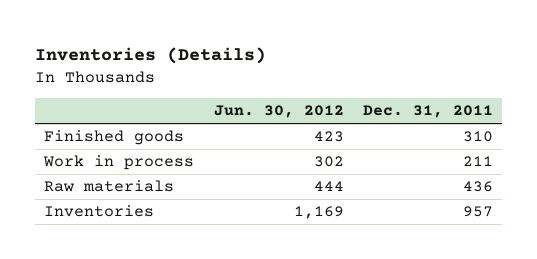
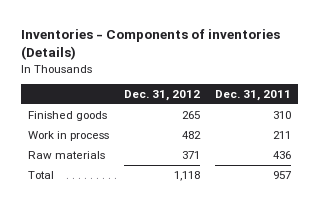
[34,47,266,65] Inventories (Details) -> [21,29,281,60] Inventories - Components of inventories (Details)
[213,105,344,119] Jun. 30, 2012 -> none
none -> [124,90,201,102] Dec. 31, 2012
[44,205,155,218] Inventories -> [28,171,55,180] Total

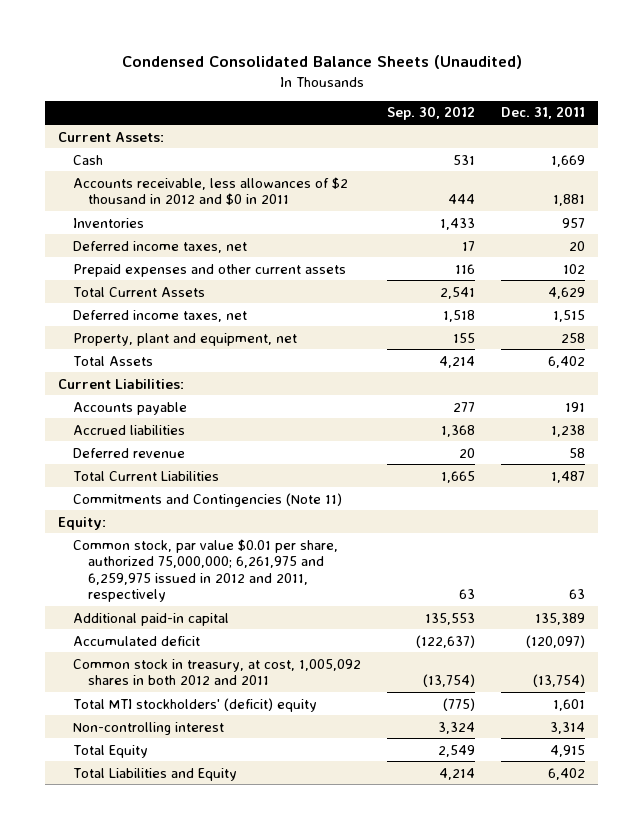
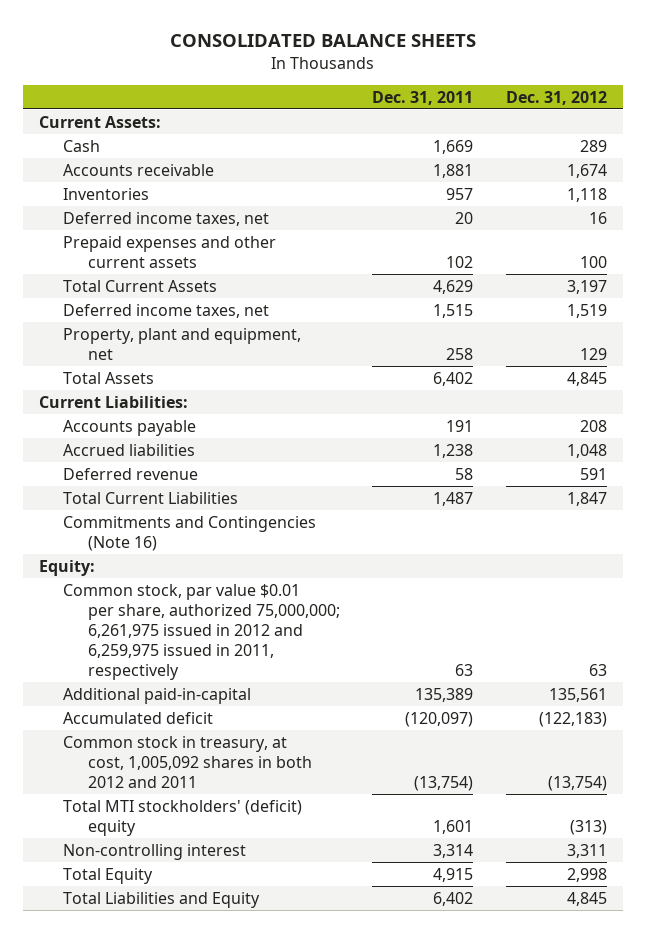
[121,55,522,70] Condensed Consolidated Balance Sheets (Unaudited) -> [169,34,476,48] CONSOLIDATED BALANCE SHEETS
[387,106,476,121] Sep. 30, 2012 -> none
none -> [505,90,607,105] Dec. 31, 2012
[72,176,348,206] Accounts receivable, less allowances of $2 thousand in 2012 and $0 in 2011 -> [63,163,215,176] Accounts receivable
[72,492,342,507] Commitments and Contingencies (Note 11) -> [63,515,317,551] Commitments and Contingencies (Note 16)
[72,538,338,603] Common stock, par value $0.01 per share, authorized 75,000,000; 6,261,975 and 6,259,975 issued in 2012 and 2011, respectively -> [63,583,340,681] Common stock, par value $0.01 per share, authorized 75,000,000; 6,261,975 issued in 2012 and 6,259,975 issued in 2011, respectively
[72,612,229,626] Additional paid-in capital -> [63,687,252,704] Additional paid-in-capital

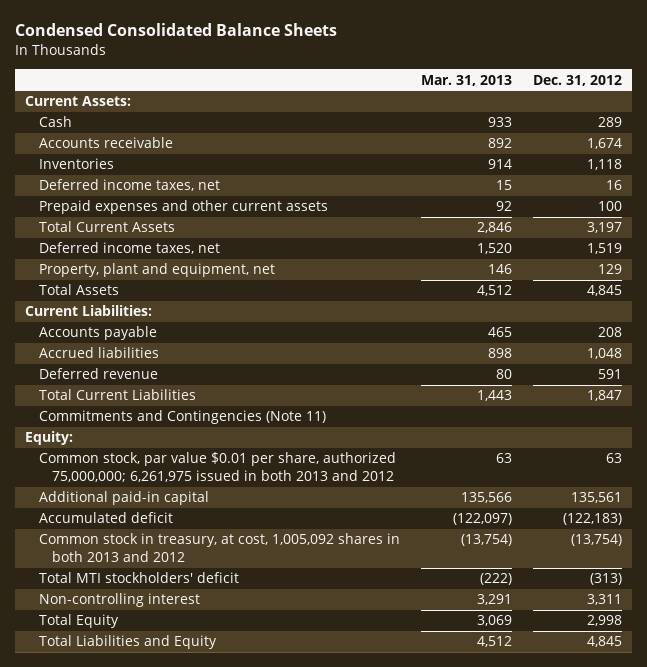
[169,34,476,48] CONSOLIDATED BALANCE SHEETS -> [14,23,337,37] Condensed Consolidated Balance Sheets
[372,90,474,105] Dec. 31, 2011 -> none
none -> [420,74,512,86] Mar. 31, 2013
[63,515,317,551] Commitments and Contingencies (Note 16) -> [38,410,326,425] Commitments and Contingencies (Note 11)
[63,583,340,681] Common stock, par value $0.01 per share, authorized 75,000,000; 6,261,975 issued in 2012 and 6,259,975 issued in 2011, respectively -> [38,452,396,483] Common stock, par value $0.01 per share, authorized 75,000,000; 6,261,975 issued in both 2013 and 2012
[63,687,252,704] Additional paid-in-capital -> [38,491,209,506] Additional paid-in capital
[63,735,312,788] Common stock in treasury, at cost, 1,005,092 shares in both 2012 and 2011 -> [38,533,400,563] Common stock in treasury, at cost, 1,005,092 shares in both 2013 and 2012
[63,799,303,836] Total MTI stockholders' (deficit) equity -> [38,572,239,584] Total MTI stockholders' deficit

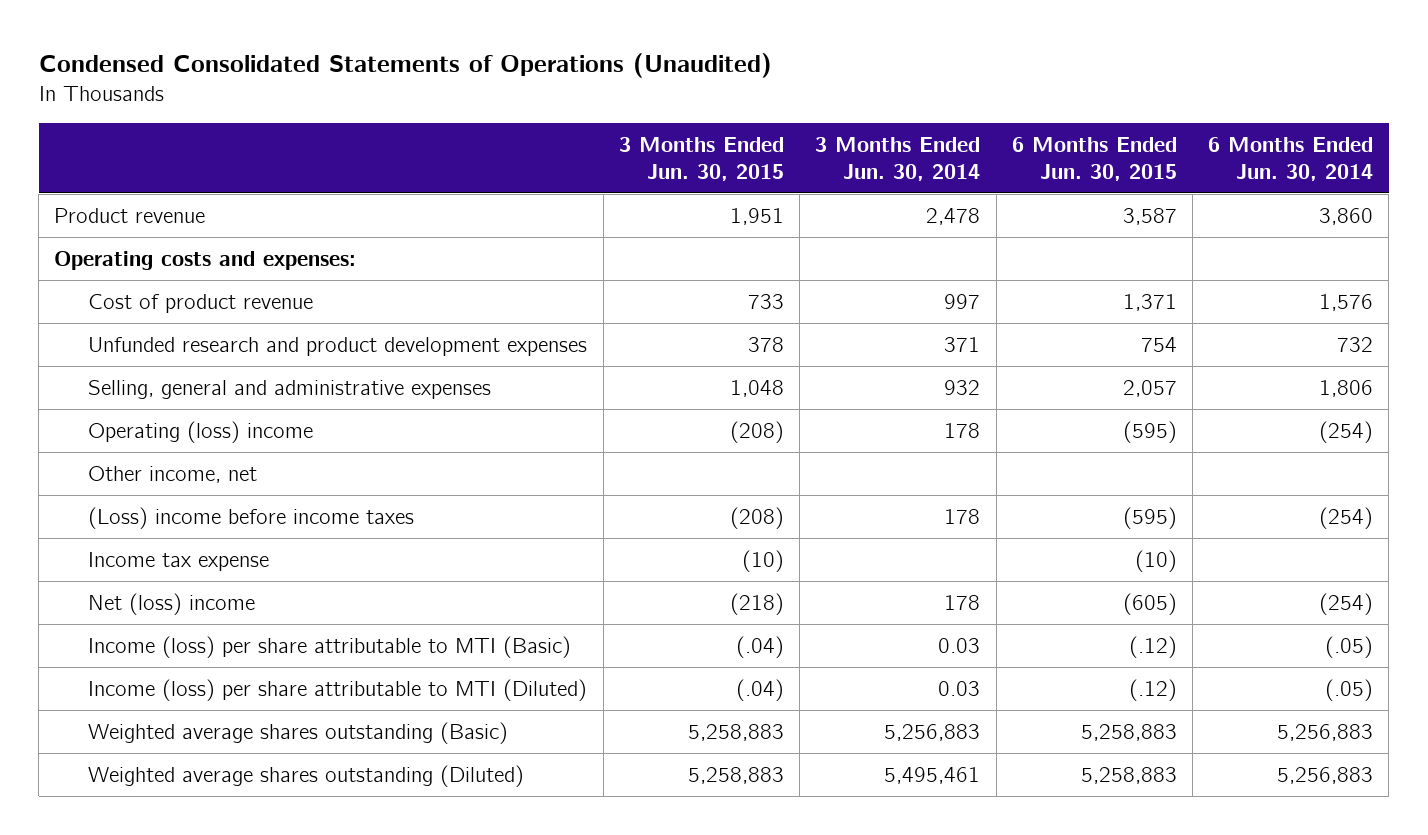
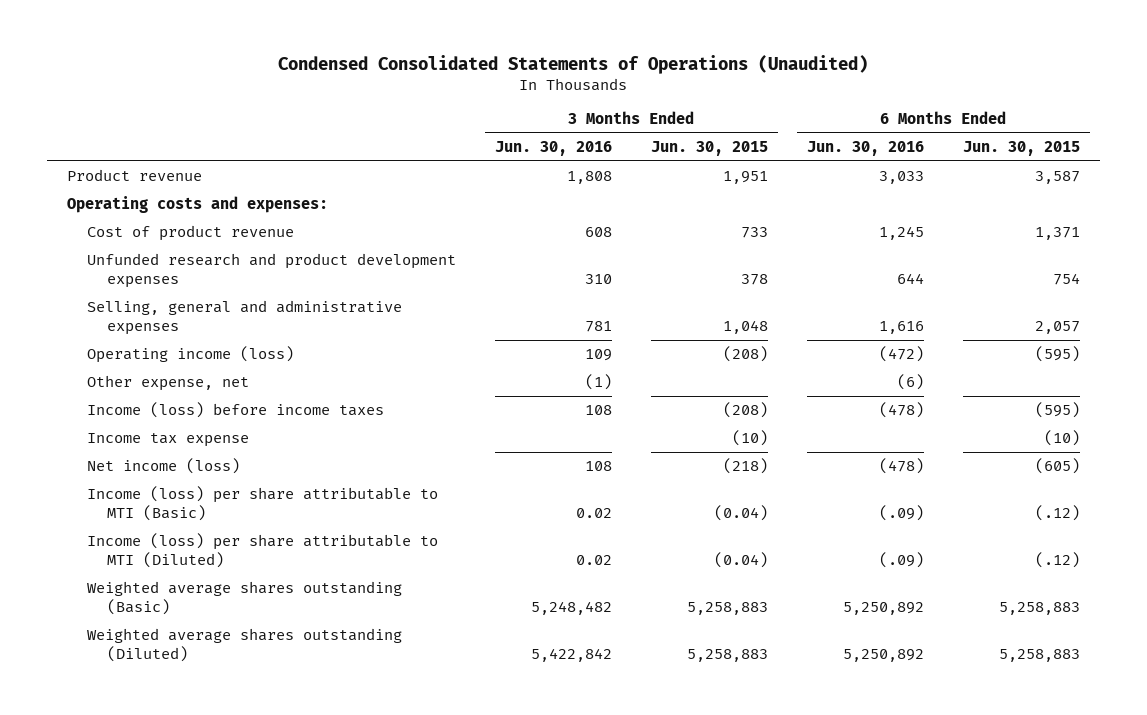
[815,136,981,181] 3 Months Ended Jun. 30, 2014 -> none
[1208,136,1374,181] 6 Months Ended Jun. 30, 2014 -> none
none -> [494,141,612,157] Jun. 30, 2016
none -> [806,141,924,157] Jun. 30, 2016
[88,420,314,443] Operating (loss) income -> [86,346,294,364] Operating income (loss)
[88,465,258,483] Other income, net -> [86,375,249,392] Other expense, net
[88,506,415,529] (Loss) income before income taxes -> [86,402,384,419] Income (loss) before income taxes
[88,592,256,615] Net (loss) income -> [86,458,240,475] Net income (loss)
[735,635,784,658] (.04) -> [713,504,768,521] (0.04)
[735,678,784,701] (.04) -> [713,551,768,568] (0.04)

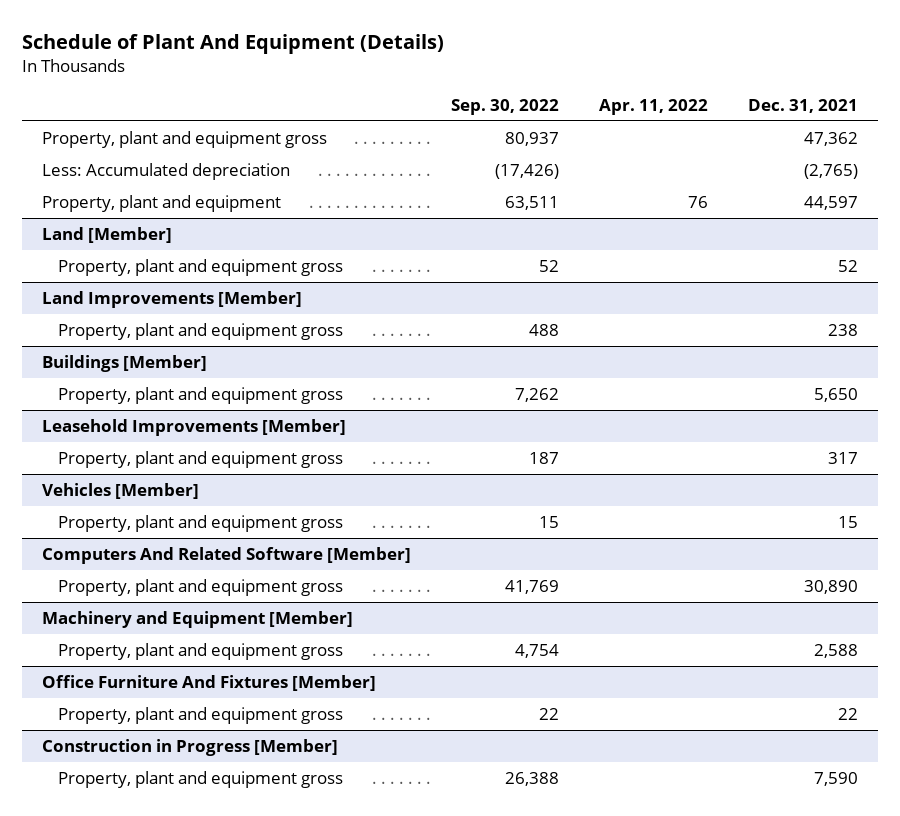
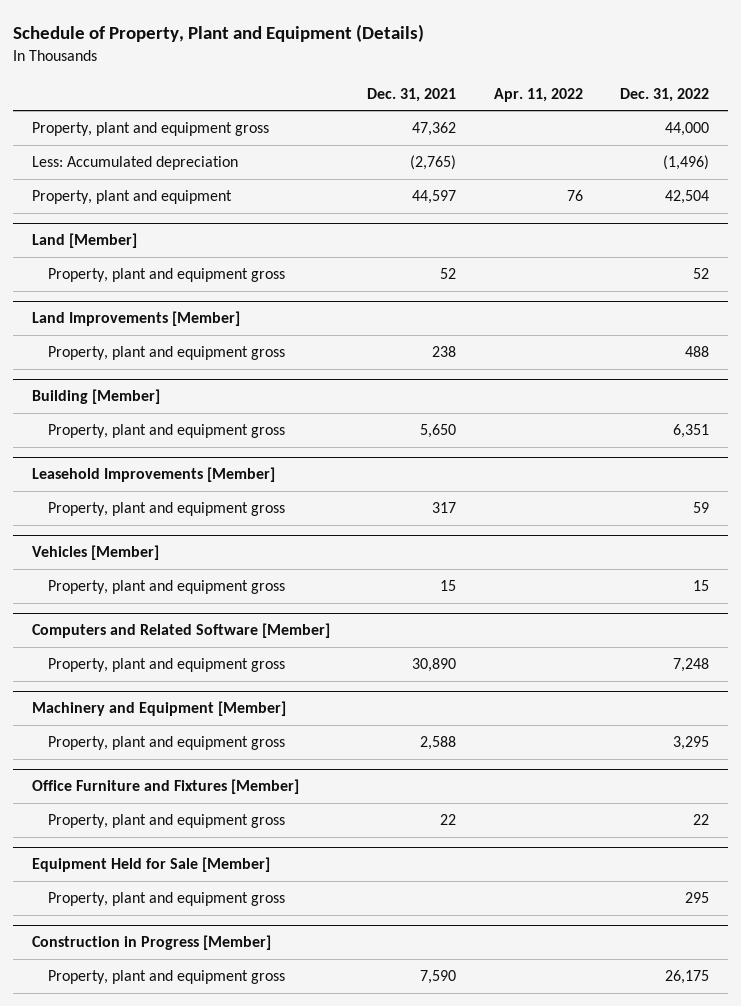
[21,33,444,54] Schedule of Plant And Equipment (Details) -> [13,23,425,42] Schedule of Property, Plant and Equipment (Details)
[450,98,559,115] Sep. 30, 2022 -> none
none -> [620,87,710,102] Dec. 31, 2022
[41,355,207,373] Buildings [Member] -> [32,389,161,405] Building [Member]
[41,547,411,565] Computers And Related Software [Member] -> [32,623,331,639] Computers and Related Software [Member]
[41,675,376,692] Office Furniture And Fixtures [Member] -> [32,779,300,795] Office Furniture and Fixtures [Member]
none -> [32,857,271,873] Equipment Held for Sale [Member]
none -> [47,892,285,907] Property, plant and equipment gross

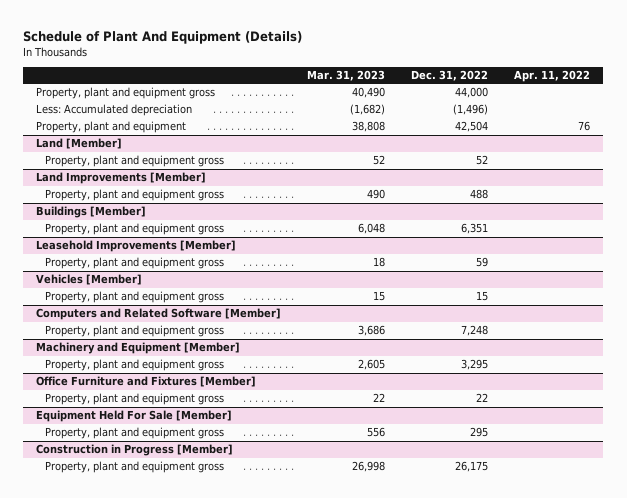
[13,23,425,42] Schedule of Property, Plant and Equipment (Details) -> [23,30,303,44] Schedule of Plant And Equipment (Details)
[367,87,457,102] Dec. 31, 2021 -> none
none -> [307,70,386,82] Mar. 31, 2023
[32,389,161,405] Building [Member] -> [36,206,147,219] Buildings [Member]
[32,857,271,873] Equipment Held for Sale [Member] -> [36,410,233,423] Equipment Held For Sale [Member]

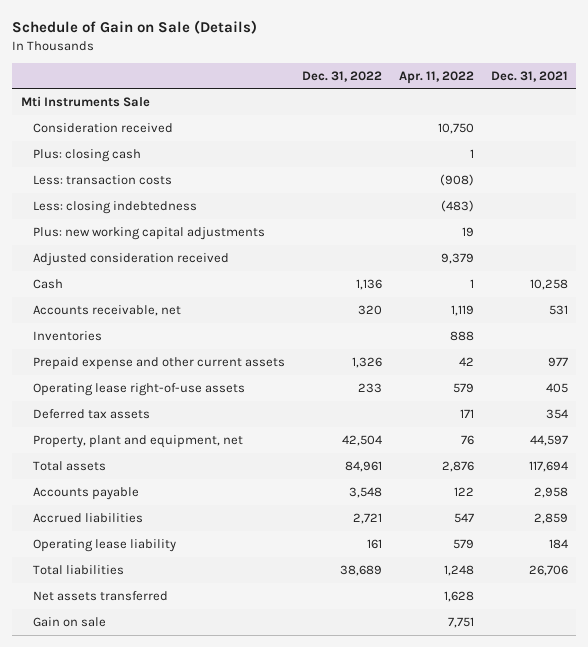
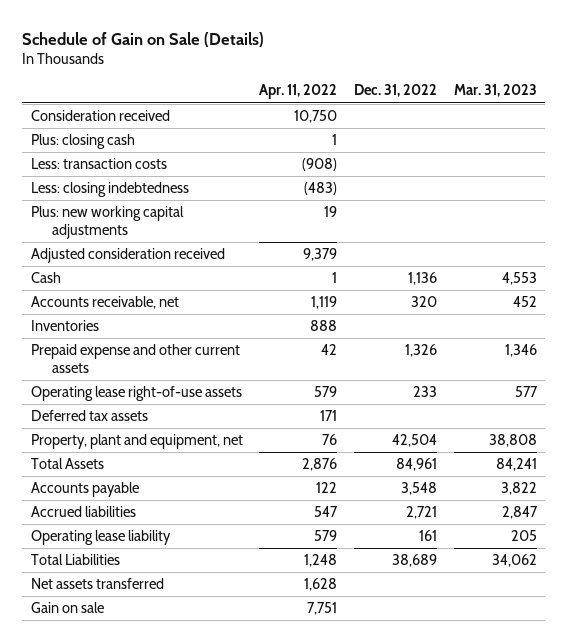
[490,70,568,82] Dec. 31, 2021 -> none
none -> [453,84,537,98] Mar. 31, 2023
[20,95,150,107] Mti Instruments Sale -> none
[32,460,106,471] Total assets -> [30,458,104,470] Total Assets
[32,564,124,575] Total liabilities -> [30,554,120,566] Total Liabilities

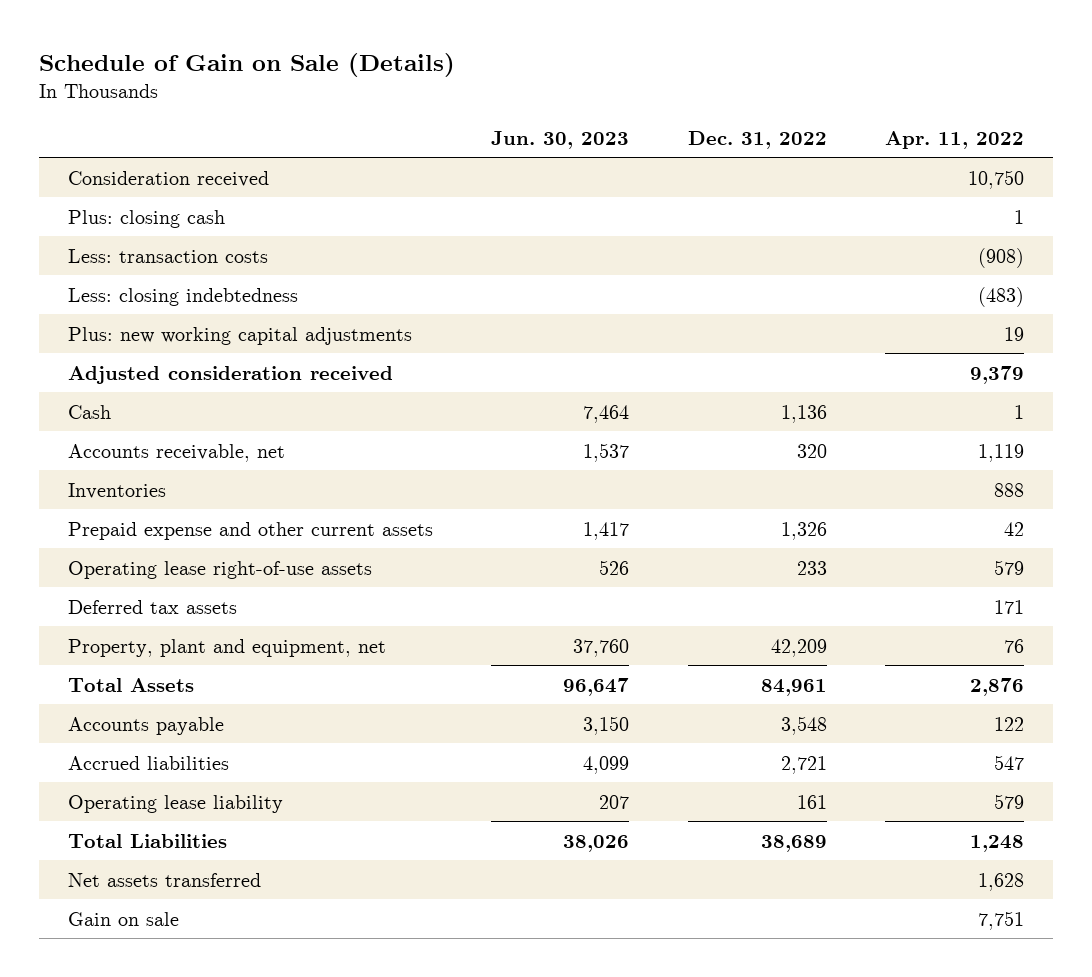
[453,84,537,98] Mar. 31, 2023 -> none
none -> [491,130,630,149] Jun. 30, 2023
[391,434,437,448] 42,504 -> [770,638,827,657] 42,209

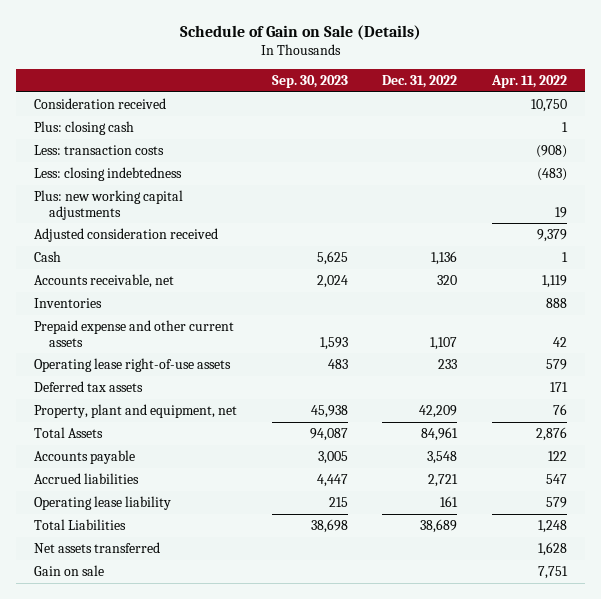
[491,130,630,149] Jun. 30, 2023 -> none
none -> [271,74,348,88] Sep. 30, 2023
[780,521,827,540] 1,326 -> [430,336,458,350] 1,107

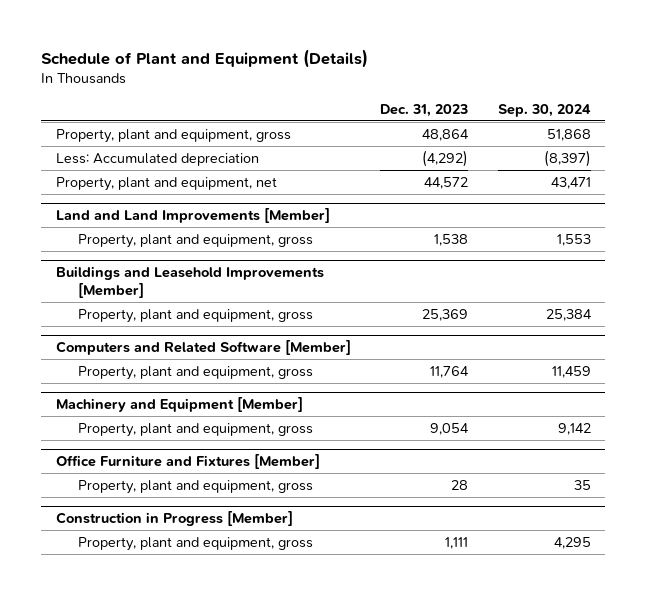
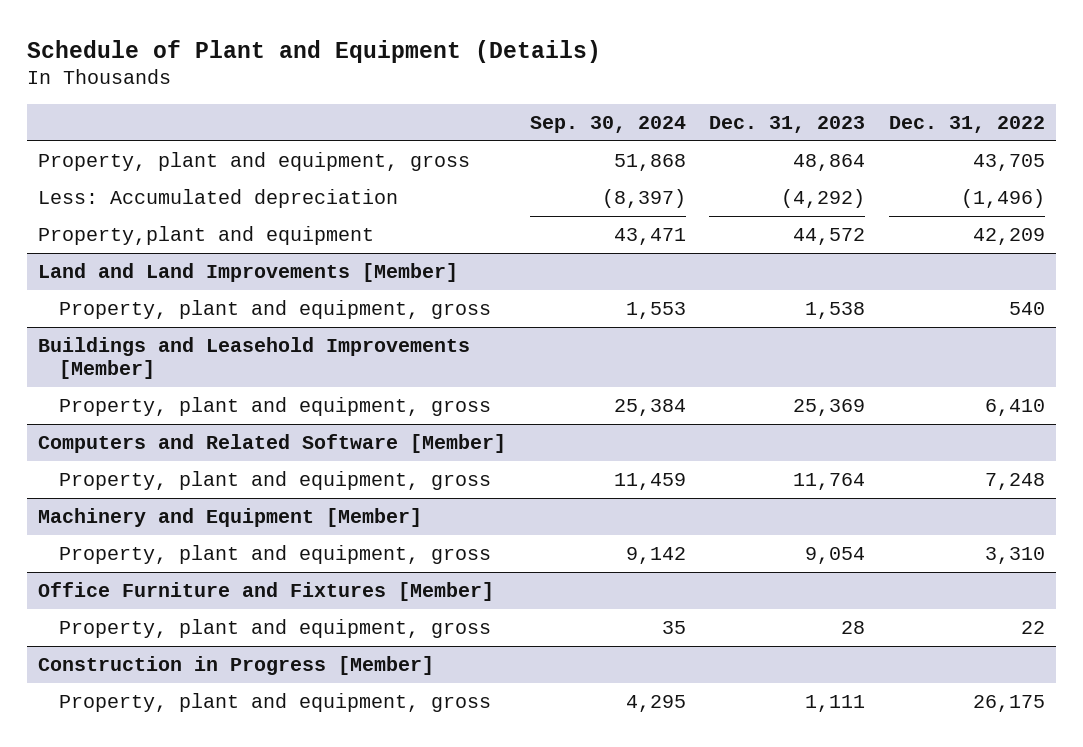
none -> [888,116,1045,134] Dec. 31, 2022
[56,176,278,191] Property, plant and equipment, net -> [38,225,375,245] Property,plant and equipment

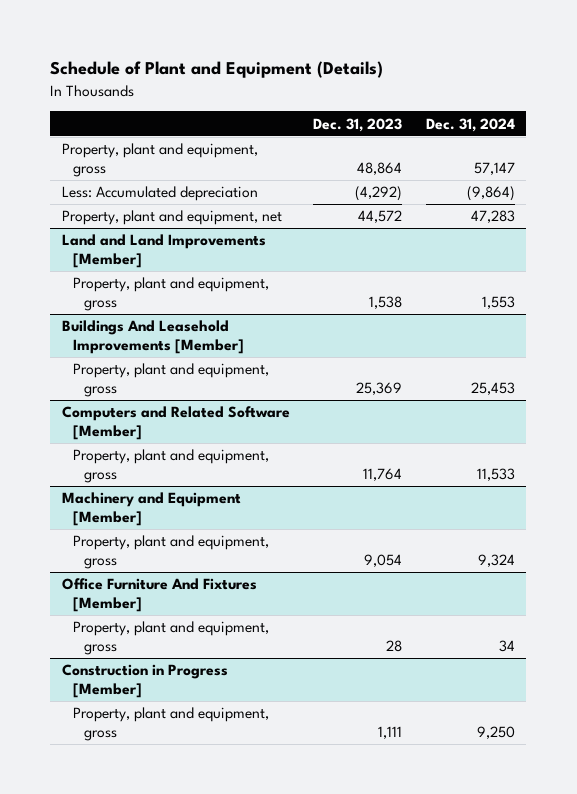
[529,116,686,134] Sep. 30, 2024 -> none
[888,116,1045,134] Dec. 31, 2022 -> none
none -> [425,117,515,132] Dec. 31, 2024
[38,225,375,245] Property,plant and equipment -> [61,210,282,226] Property, plant and equipment, net
[38,336,471,380] Buildings and Leasehold Improvements [Member] -> [61,320,245,355] Buildings And Leasehold Improvements [Member]
[38,581,495,601] Office Furniture and Fixtures [Member] -> [61,578,257,613] Office Furniture And Fixtures [Member]

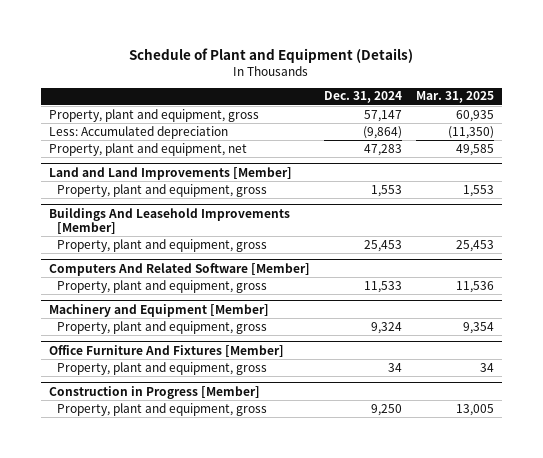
[313,117,403,132] Dec. 31, 2023 -> none
none -> [416,91,495,104] Mar. 31, 2025
[61,406,290,441] Computers and Related Software [Member] -> [48,262,310,276] Computers And Related Software [Member]

